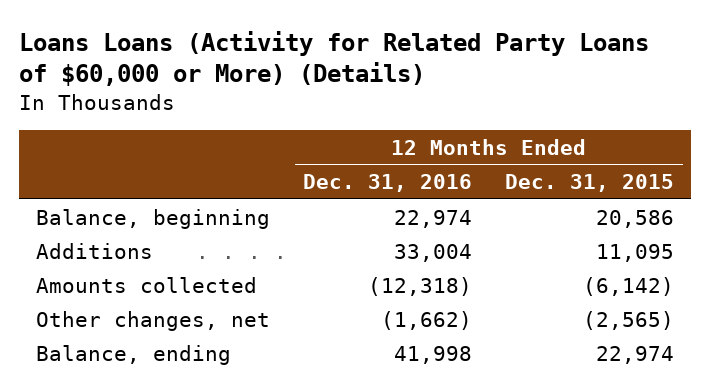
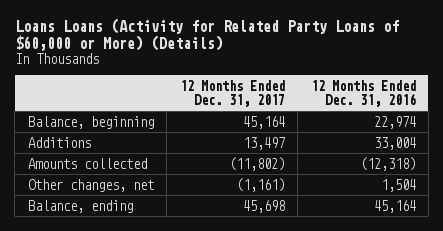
[505,173,675,192] Dec. 31, 2015 -> none
none -> [179,79,285,107] 12 Months Ended Dec. 31, 2017
[381,310,473,330] (1,662) -> [380,178,416,192] 1,504
[394,345,473,364] 41,998 -> [373,199,416,213] 45,164

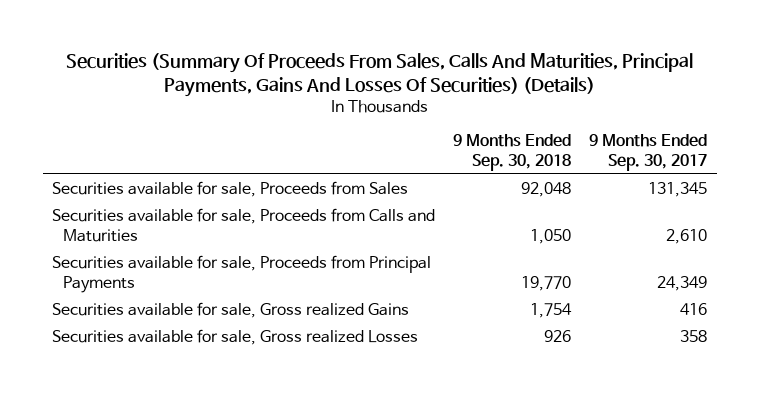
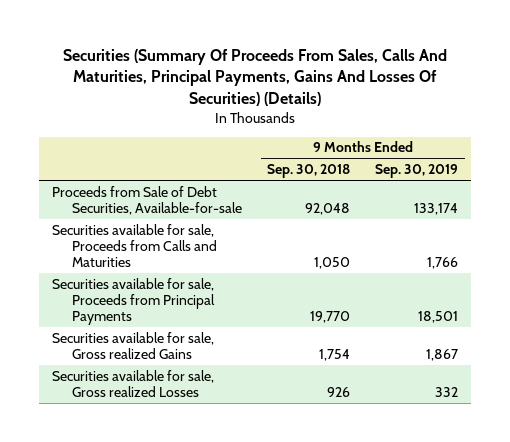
[589,134,708,172] 9 Months Ended Sep. 30, 2017 -> none
none -> [375,164,459,179] Sep. 30, 2019
[51,181,408,198] Securities available for sale, Proceeds from Sales -> [51,185,243,215] Proceeds from Sale of Debt Securities, Available-for-sale

